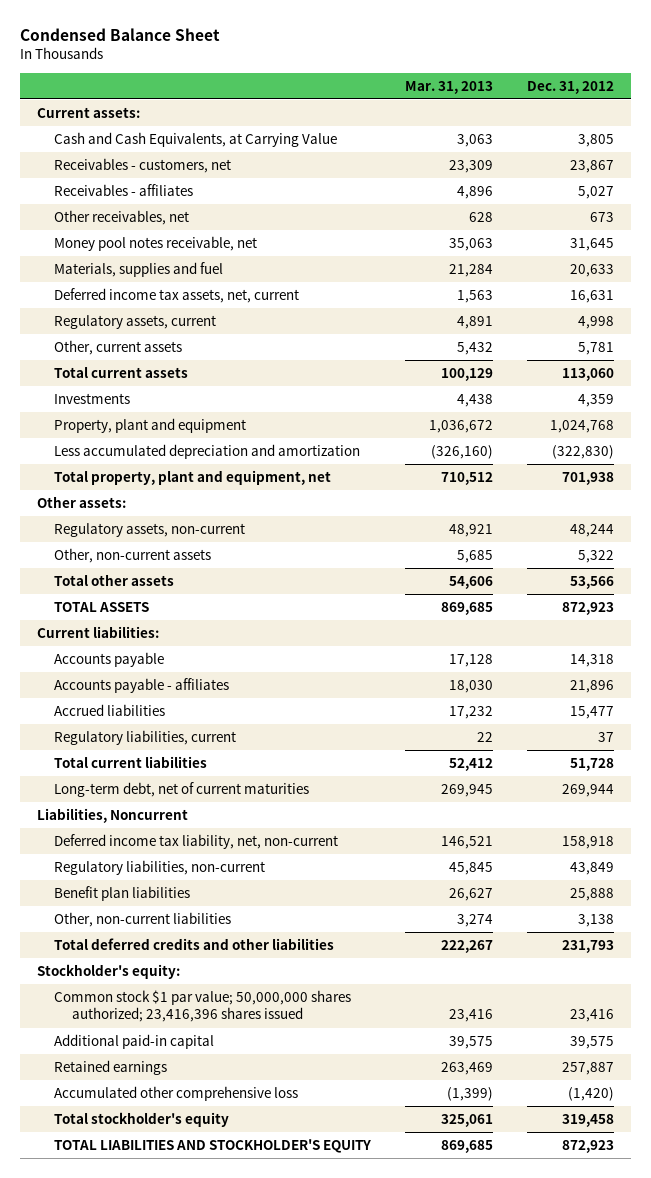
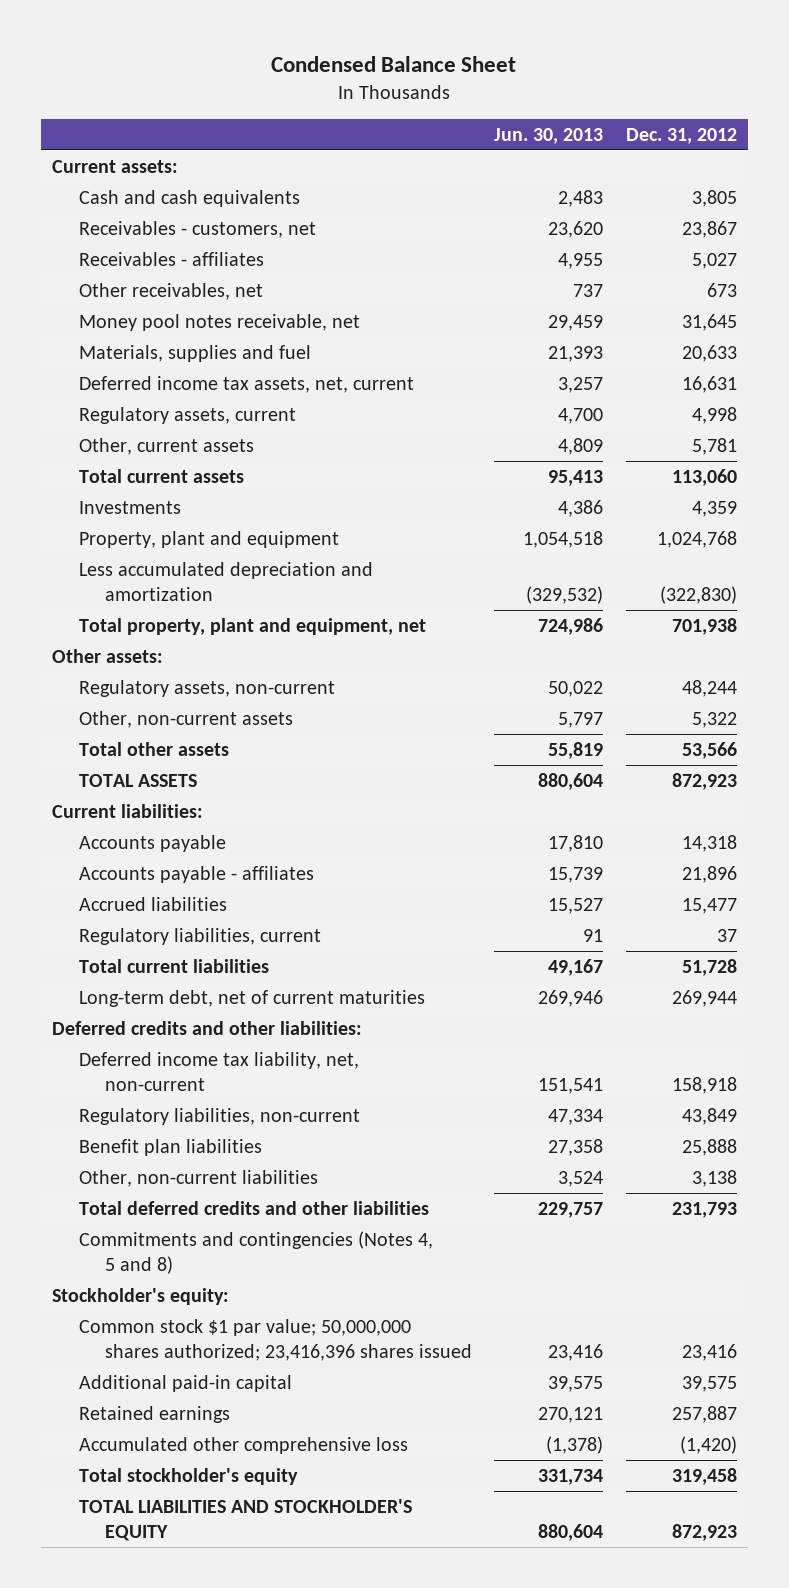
[405,80,494,94] Mar. 31, 2013 -> none
none -> [494,128,604,145] Jun. 30, 2013
[54,132,338,148] Cash and Cash Equivalents, at Carrying Value -> [78,189,300,207] Cash and cash equivalents
[37,808,189,824] Liabilities, Noncurrent -> [52,1020,363,1035] Deferred credits and other liabilities:
none -> [78,1230,433,1275] Commitments and contingencies (Notes 4, 5 and 8)

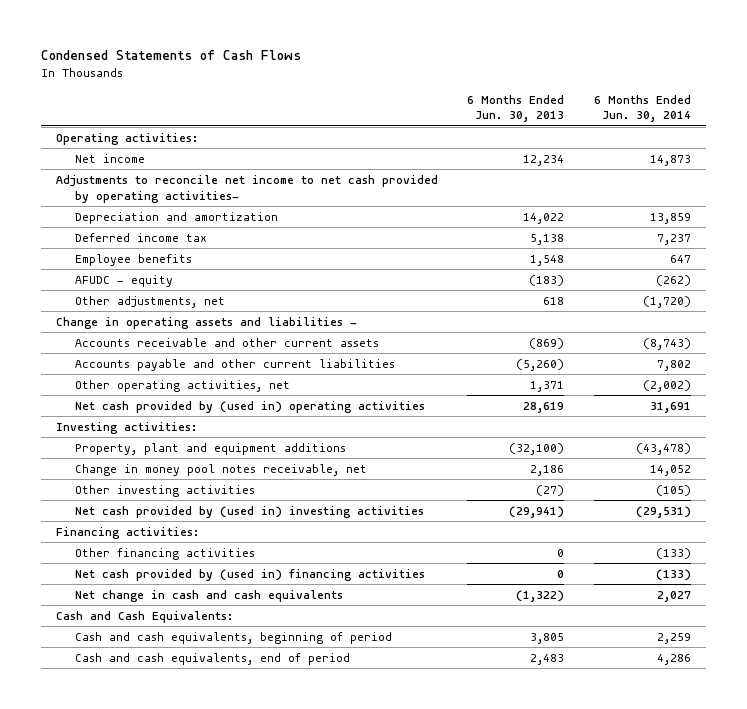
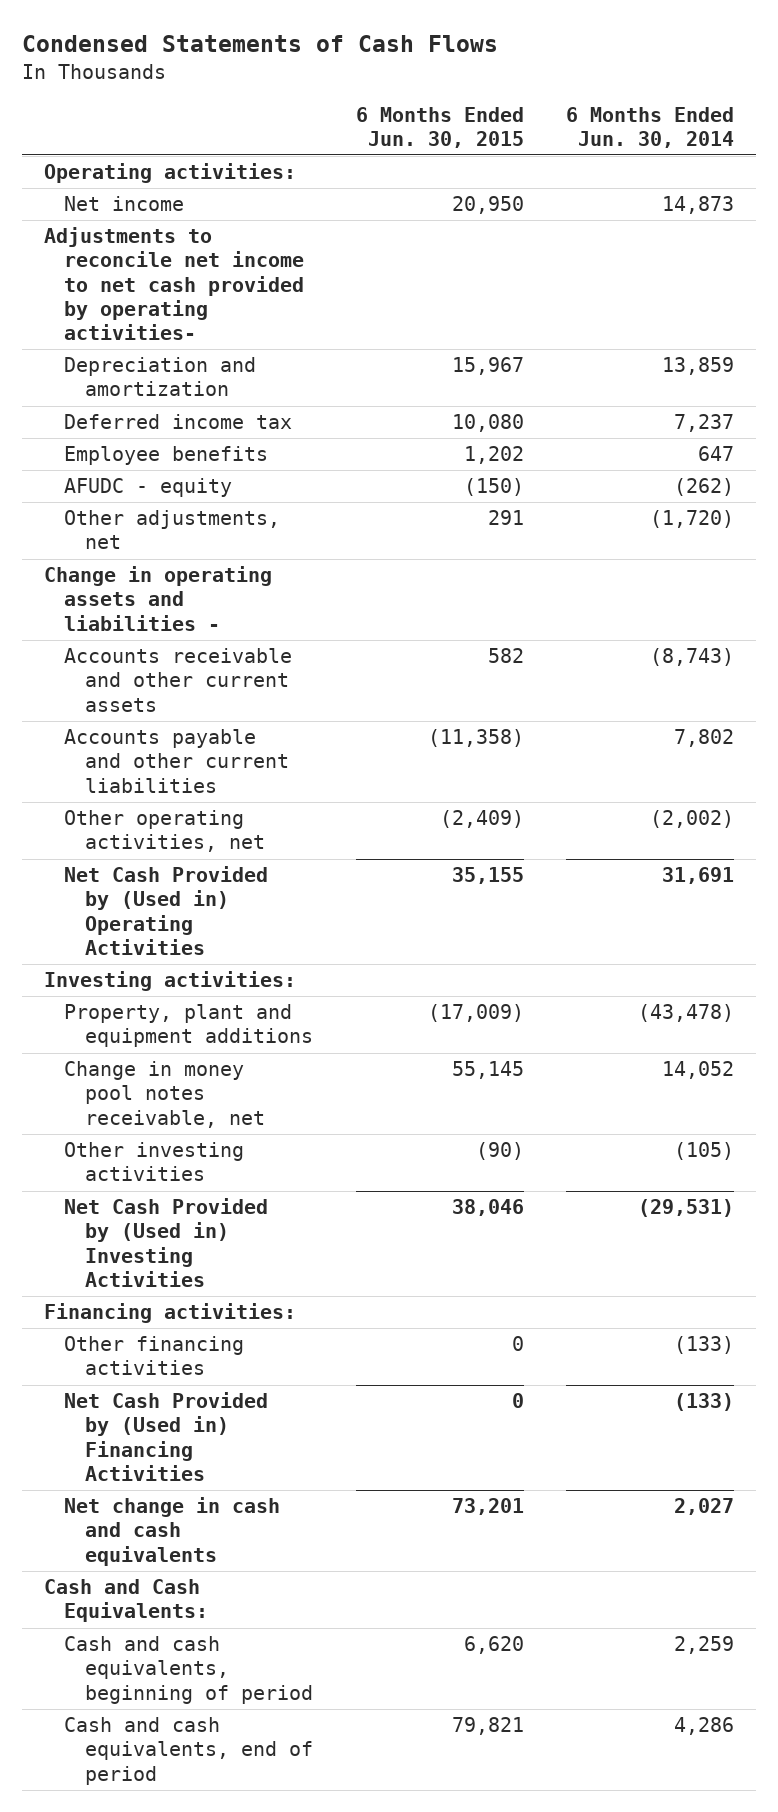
[467,94,565,123] 6 Months Ended Jun. 30, 2013 -> none
none -> [355,106,524,148] 6 Months Ended Jun. 30, 2015
[74,400,425,413] Net cash provided by (used in) operating activities -> [64,866,269,955] Net Cash Provided by (Used in) Operating Activities
[74,505,424,518] Net cash provided by (used in) investing activities -> [64,1198,269,1287] Net Cash Provided by (Used in) Investing Activities
[74,568,425,581] Net cash provided by (used in) financing activities -> [64,1392,269,1481] Net Cash Provided by (Used in) Financing Activities

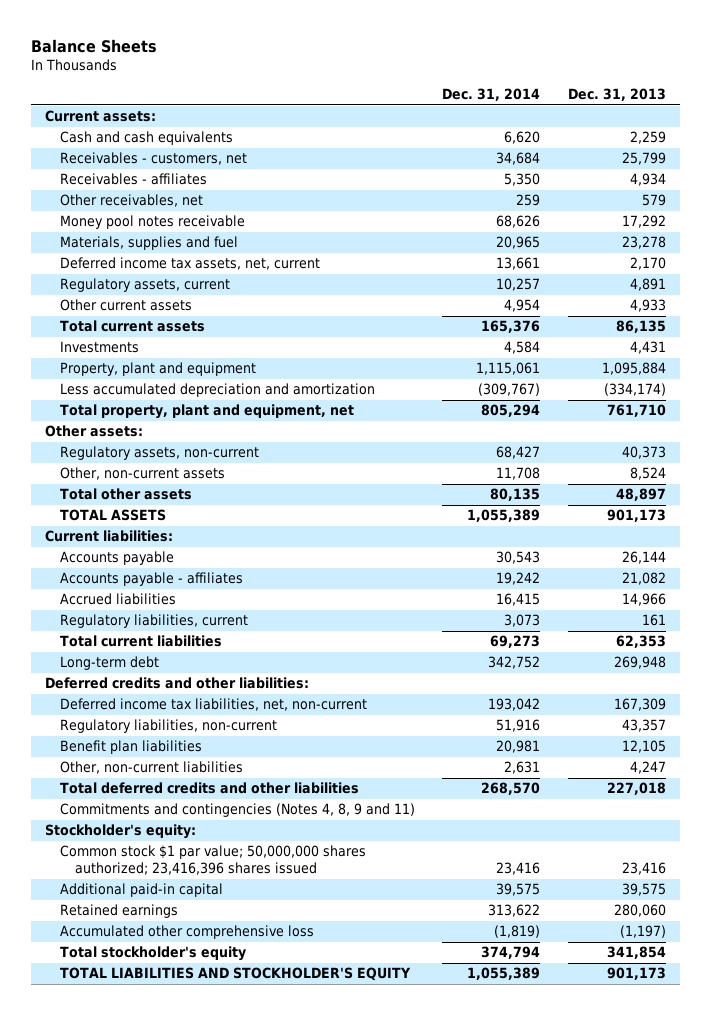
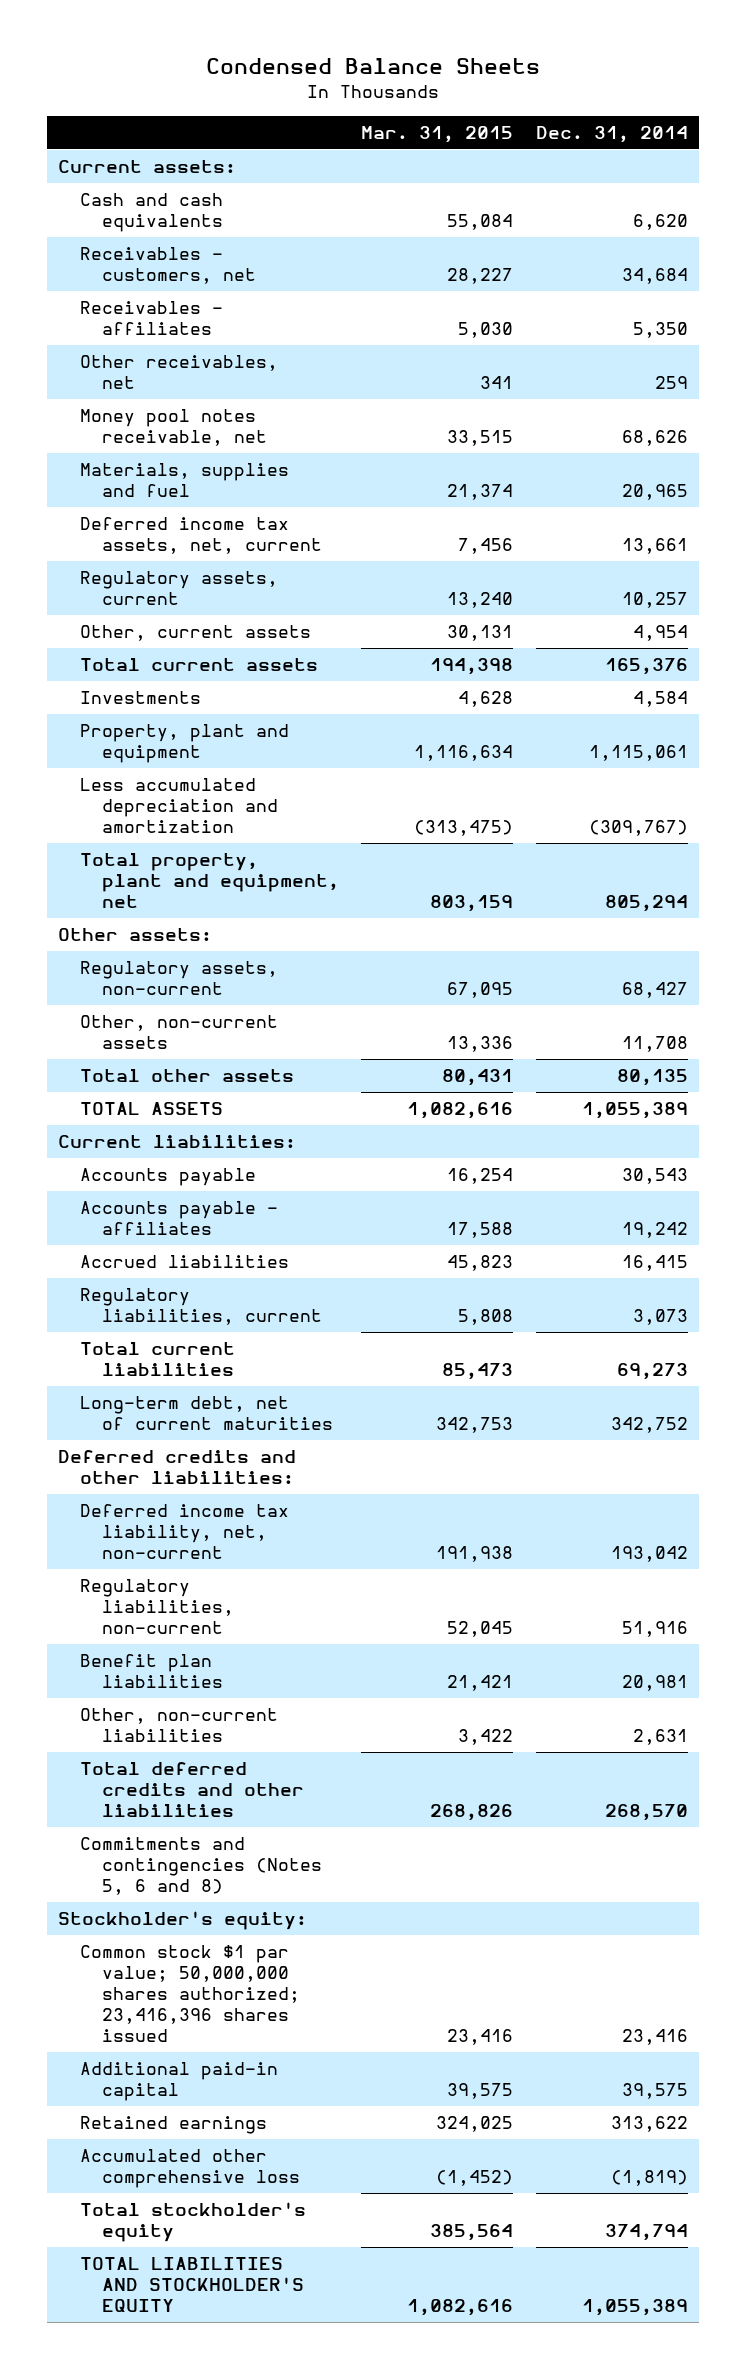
[30,38,157,53] Balance Sheets -> [205,58,540,75] Condensed Balance Sheets
[567,88,666,102] Dec. 31, 2013 -> none
none -> [361,125,514,143] Mar. 31, 2015
[59,215,245,230] Money pool notes receivable -> [80,409,268,447] Money pool notes receivable, net
[59,299,192,312] Other current assets -> [80,625,312,642] Other, current assets
[59,656,159,671] Long-term debt -> [80,1396,334,1431] Long-term debt, net of current maturities
[59,698,367,712] Deferred income tax liabilities, net, non-current -> [80,1504,290,1560] Deferred income tax liability, net, non-current
[59,803,415,818] Commitments and contingencies (Notes 4, 8, 9 and 11) -> [80,1837,323,1896] Commitments and contingencies (Notes 5, 6 and 8)

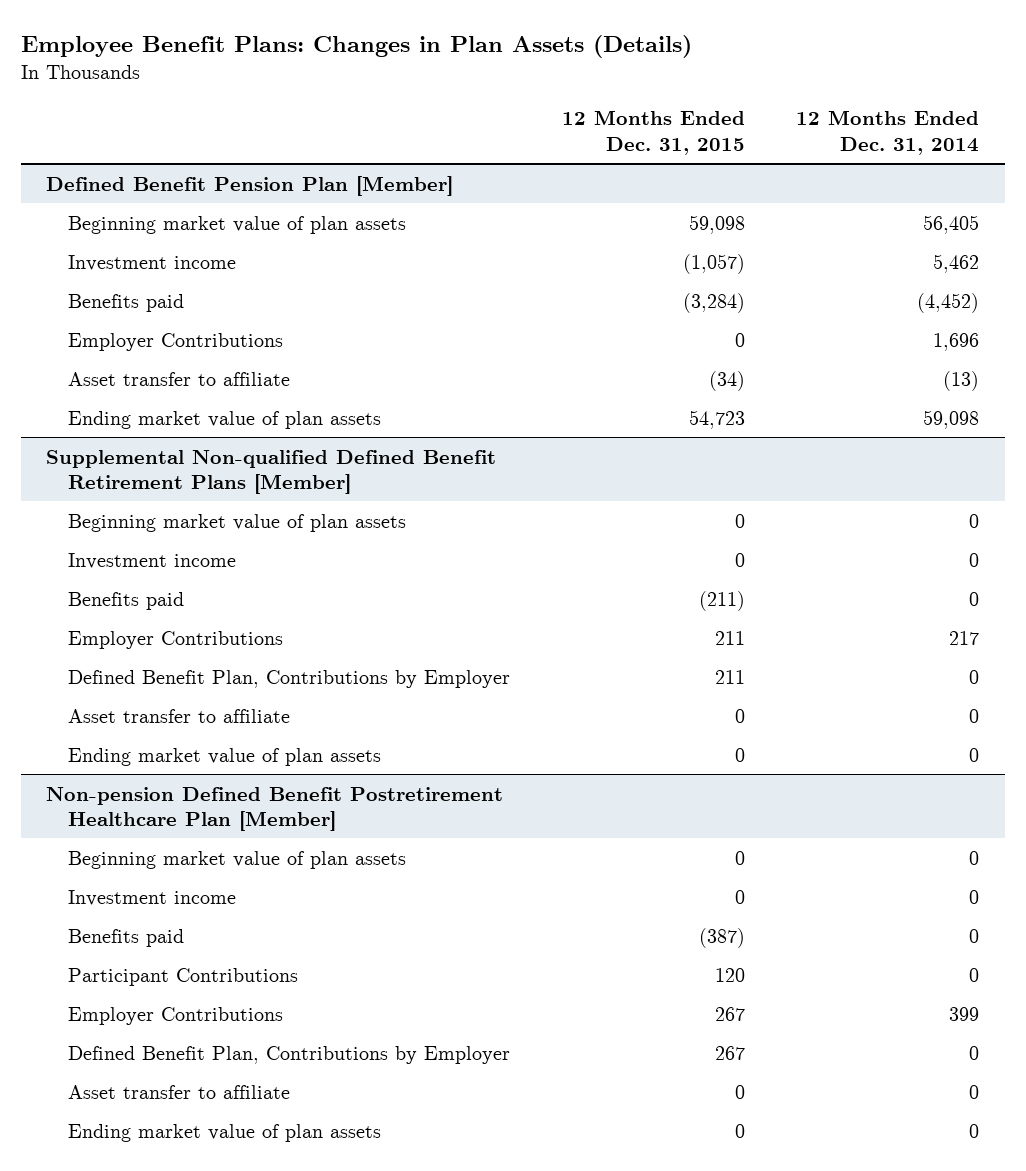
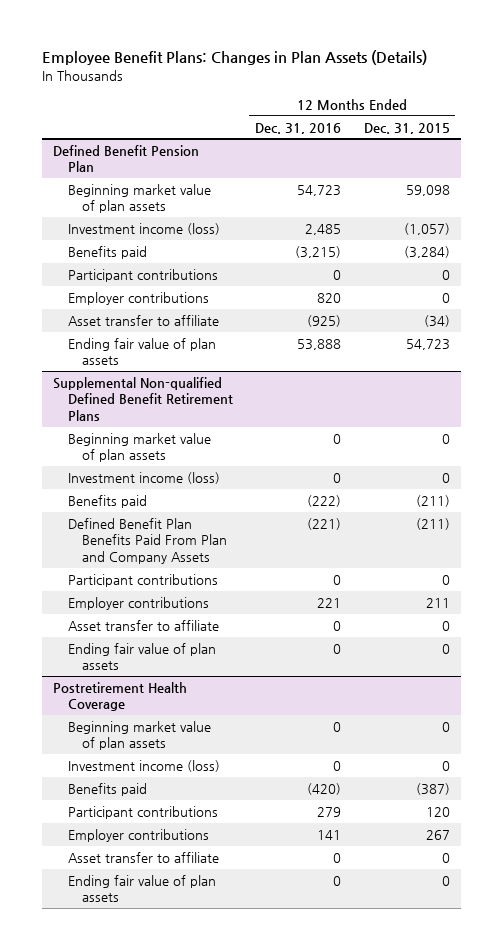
[796,110,980,155] 12 Months Ended Dec. 31, 2014 -> none
none -> [255,122,342,134] Dec. 31, 2016
[46,175,454,196] Defined Benefit Pension Plan [Member] -> [52,144,199,173] Defined Benefit Pension Plan
[68,254,237,271] Investment income -> [67,222,220,235] Investment income (loss)
none -> [67,268,218,282] Participant contributions
[68,332,284,351] Employer Contributions -> [67,291,209,305] Employer contributions
[68,410,382,429] Ending market value of plan assets -> [67,337,216,366] Ending fair value of plan assets
[46,449,497,494] Supplemental Non-qualified Defined Benefit Retirement Plans [Member] -> [52,376,233,422] Supplemental Non-qualified Defined Benefit Retirement Plans
[68,552,237,569] Investment income -> [67,471,220,484] Investment income (loss)
[68,630,284,649] Employer Contributions -> none
none -> [67,517,228,565] Defined Benefit Plan Benefits Paid From Plan and Company Assets
none -> [67,573,218,587] Participant contributions
[68,669,511,688] Defined Benefit Plan, Contributions by Employer -> [67,596,209,610] Employer contributions
[46,786,504,831] Non-pension Defined Benefit Postretirement Healthcare Plan [Member] -> none
[68,747,382,766] Ending market value of plan assets -> [67,642,216,671] Ending fair value of plan assets
none -> [52,681,187,712] Postretirement Health Coverage
[68,889,237,906] Investment income -> [67,759,220,772] Investment income (loss)
[68,1006,284,1025] Employer Contributions -> none
[68,967,299,986] Participant Contributions -> [67,805,218,819] Participant contributions
[68,1045,511,1064] Defined Benefit Plan, Contributions by Employer -> [67,828,209,842] Employer contributions
[68,1123,382,1142] Ending market value of plan assets -> [67,874,216,903] Ending fair value of plan assets

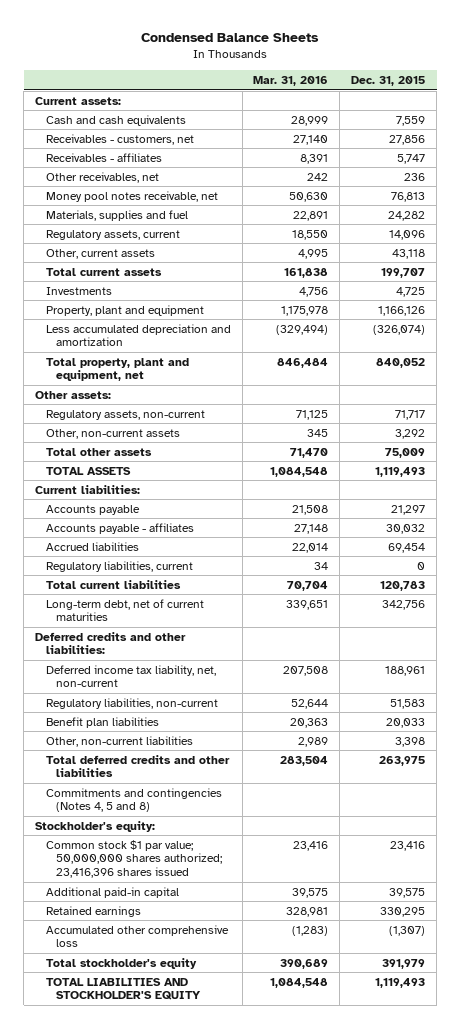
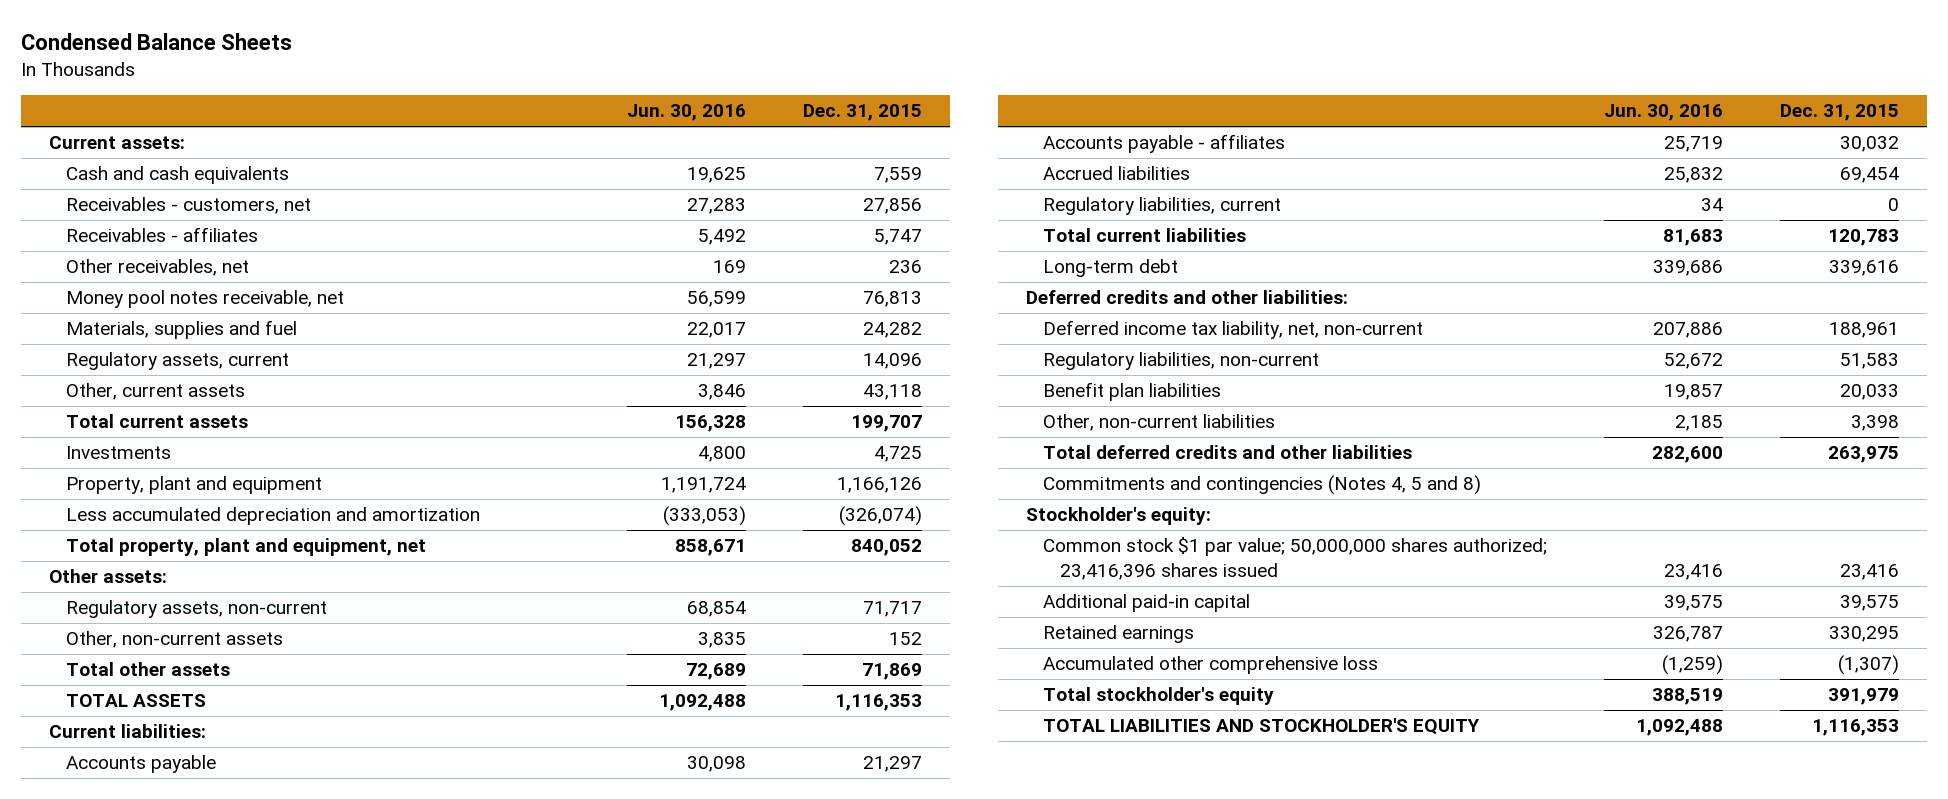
[253,75,329,86] Mar. 31, 2016 -> none
none -> [627,104,747,122] Jun. 30, 2016
[395,428,426,439] 3,292 -> [888,632,922,646] 152
[385,447,426,458] 75,009 -> [861,663,922,681] 71,869
[375,466,426,477] 1,119,493 -> [834,694,922,712] 1,116,353
[45,598,204,622] Long-term debt, net of current maturities -> [1043,259,1179,278] Long-term debt
[382,599,426,610] 342,756 -> [1828,260,1899,277] 339,616
[375,977,426,988] 1,119,493 -> [1811,719,1899,737] 1,116,353

